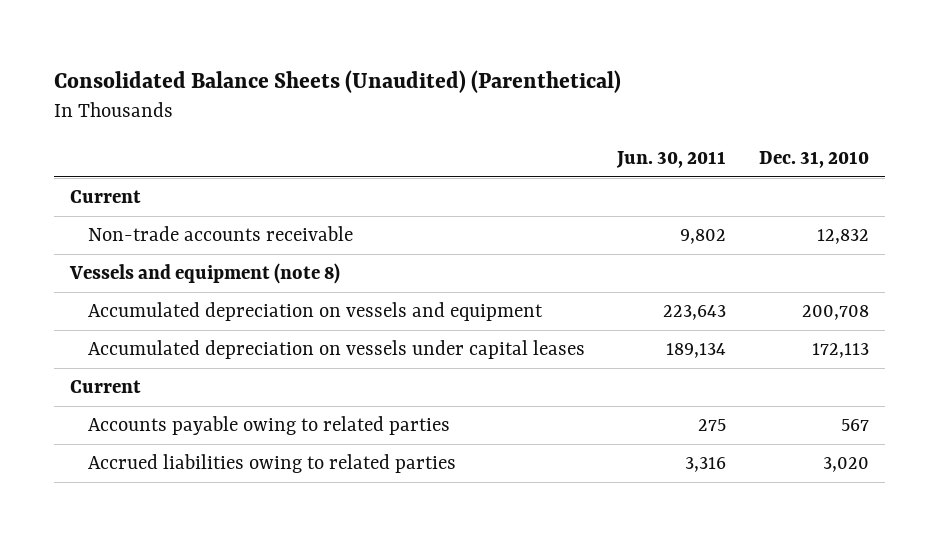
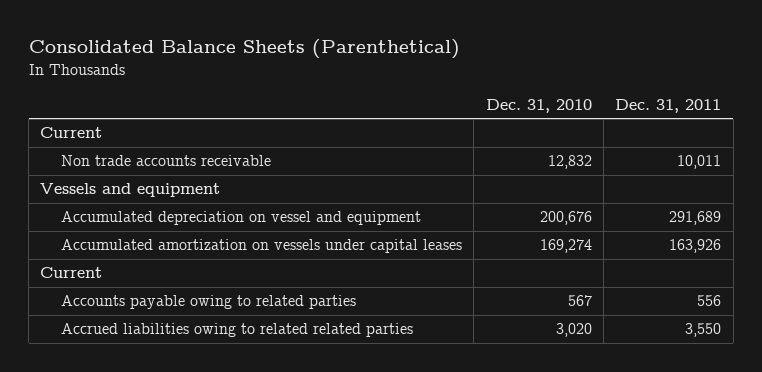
[53,69,621,93] Consolidated Balance Sheets (Unaudited) (Parenthetical) -> [28,39,460,60] Consolidated Balance Sheets (Parenthetical)
[616,150,727,168] Jun. 30, 2011 -> none
none -> [615,99,722,114] Dec. 31, 2011
[88,226,354,242] Non-trade accounts receivable -> [61,155,272,167] Non trade accounts receivable
[69,263,341,285] Vessels and equipment (note 8) -> [40,183,221,198] Vessels and equipment
[88,302,544,322] Accumulated depreciation on vessels and equipment -> [61,211,422,226] Accumulated depreciation on vessel and equipment
[801,305,869,321] 200,708 -> [539,211,592,226] 200,676
[88,340,586,360] Accumulated depreciation on vessels under capital leases -> [61,239,463,254] Accumulated amortization on vessels under capital leases
[811,343,869,359] 172,113 -> [539,239,592,254] 169,274
[88,454,457,474] Accrued liabilities owing to related parties -> [61,323,414,338] Accrued liabilities owing to related related parties

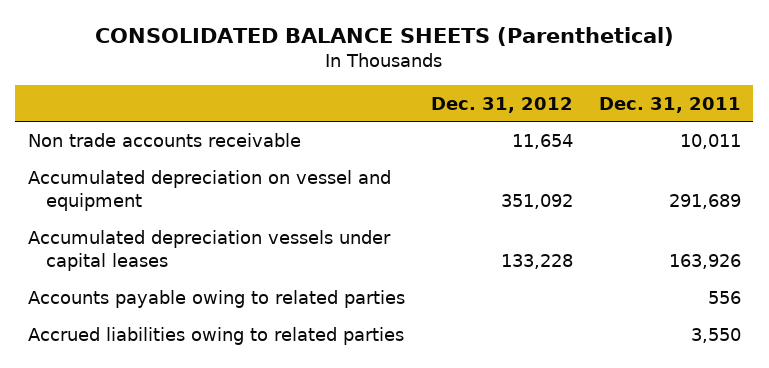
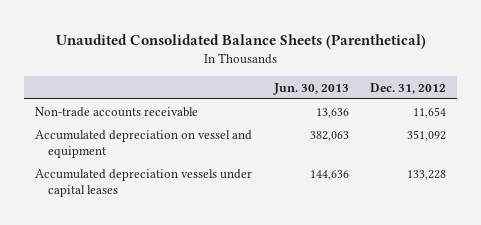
[95,26,675,46] CONSOLIDATED BALANCE SHEETS (Parenthetical) -> [55,33,426,49] Unaudited Consolidated Balance Sheets (Parenthetical)
[598,96,741,113] Dec. 31, 2011 -> none
none -> [272,82,349,95] Jun. 30, 2013
[28,132,302,147] Non trade accounts receivable -> [35,106,199,117] Non-trade accounts receivable
[28,289,406,308] Accounts payable owing to related parties -> none
[28,326,405,345] Accrued liabilities owing to related parties -> none

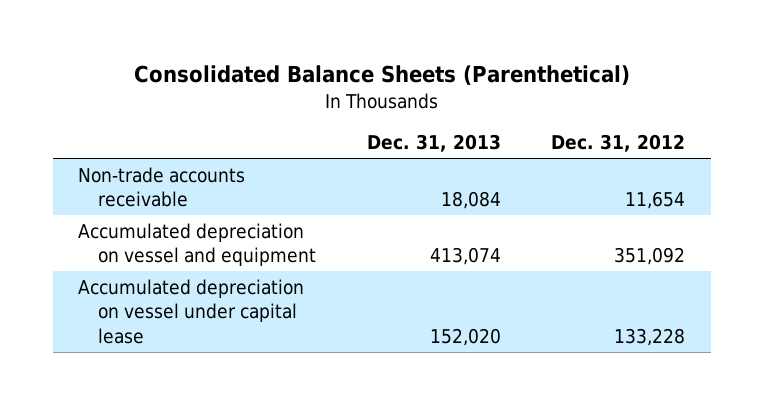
[55,33,426,49] Unaudited Consolidated Balance Sheets (Parenthetical) -> [133,65,630,86] Consolidated Balance Sheets (Parenthetical)
[272,82,349,95] Jun. 30, 2013 -> none
none -> [366,134,501,153] Dec. 31, 2013
[35,168,253,198] Accumulated depreciation vessels under capital leases -> [78,278,305,344] Accumulated depreciation on vessel under capital lease

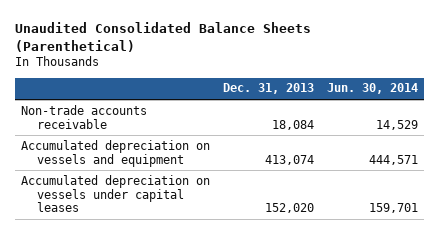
[133,65,630,86] Consolidated Balance Sheets (Parenthetical) -> [14,21,311,52] Unaudited Consolidated Balance Sheets (Parenthetical)
[551,134,686,153] Dec. 31, 2012 -> none
none -> [326,83,418,95] Jun. 30, 2014
[78,222,316,267] Accumulated depreciation on vessel and equipment -> [21,139,211,167] Accumulated depreciation on vessels and equipment
[78,278,305,344] Accumulated depreciation on vessel under capital lease -> [21,174,211,213] Accumulated depreciation on vessels under capital leases

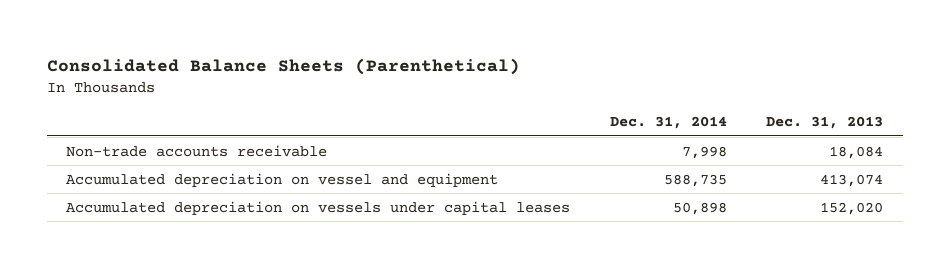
[14,21,311,52] Unaudited Consolidated Balance Sheets (Parenthetical) -> [46,57,520,75] Consolidated Balance Sheets (Parenthetical)
[326,83,418,95] Jun. 30, 2014 -> none
none -> [609,116,727,130] Dec. 31, 2014
[21,139,211,167] Accumulated depreciation on vessels and equipment -> [66,172,499,187] Accumulated depreciation on vessel and equipment

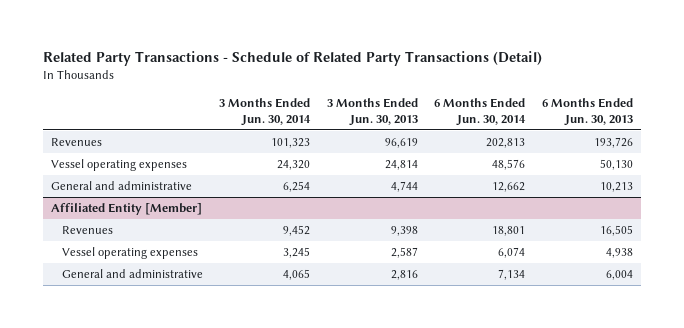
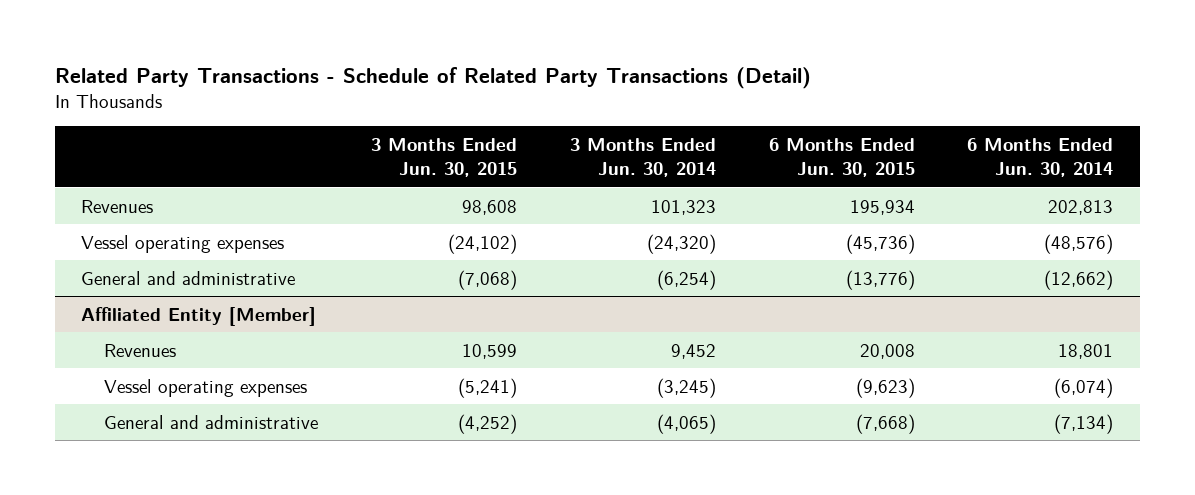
[326,97,418,126] 3 Months Ended Jun. 30, 2013 -> none
[541,97,633,126] 6 Months Ended Jun. 30, 2013 -> none
none -> [371,138,518,177] 3 Months Ended Jun. 30, 2015
none -> [768,138,915,177] 6 Months Ended Jun. 30, 2015
[277,160,311,171] 24,320 -> [646,233,716,254] (24,320)
[492,159,526,171] 48,576 -> [1044,233,1114,254] (48,576)
[283,181,311,193] 6,254 -> [656,269,716,290] (6,254)
[492,182,526,193] 12,662 -> [1044,269,1114,290] (12,662)
[283,247,311,259] 3,245 -> [656,377,716,398] (3,245)
[498,247,526,259] 6,074 -> [1054,377,1114,398] (6,074)
[283,269,311,281] 4,065 -> [656,413,716,434] (4,065)
[498,269,526,281] 7,134 -> [1054,413,1114,434] (7,134)

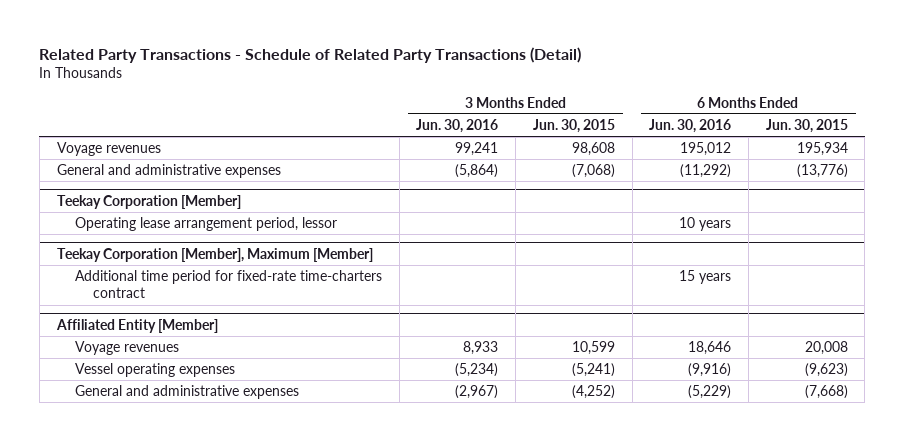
[569,138,716,177] 3 Months Ended Jun. 30, 2014 -> none
[967,138,1114,177] 6 Months Ended Jun. 30, 2014 -> none
none -> [416,118,499,133] Jun. 30, 2016
none -> [649,118,732,133] Jun. 30, 2016
[81,234,285,253] Vessel operating expenses -> none
[81,199,154,213] Revenues -> [56,142,161,157] Voyage revenues
[81,270,296,285] General and administrative -> [56,164,281,179] General and administrative expenses
none -> [56,194,241,209] Teekay Corporation [Member]
none -> [74,217,337,232] Operating lease arrangement period, lessor
none -> [56,247,373,262] Teekay Corporation [Member], Maximum [Member]
none -> [74,270,382,299] Additional time period for fixed-rate time-charters contract
[104,343,177,357] Revenues -> [74,341,179,356] Voyage revenues
[104,414,319,429] General and administrative -> [74,385,299,400] General and administrative expenses

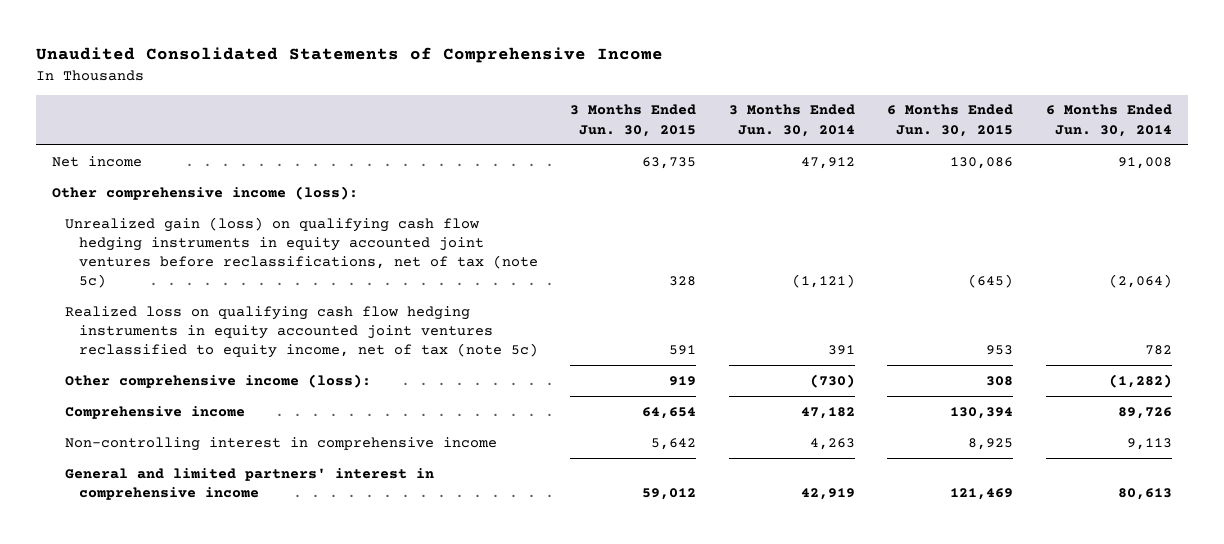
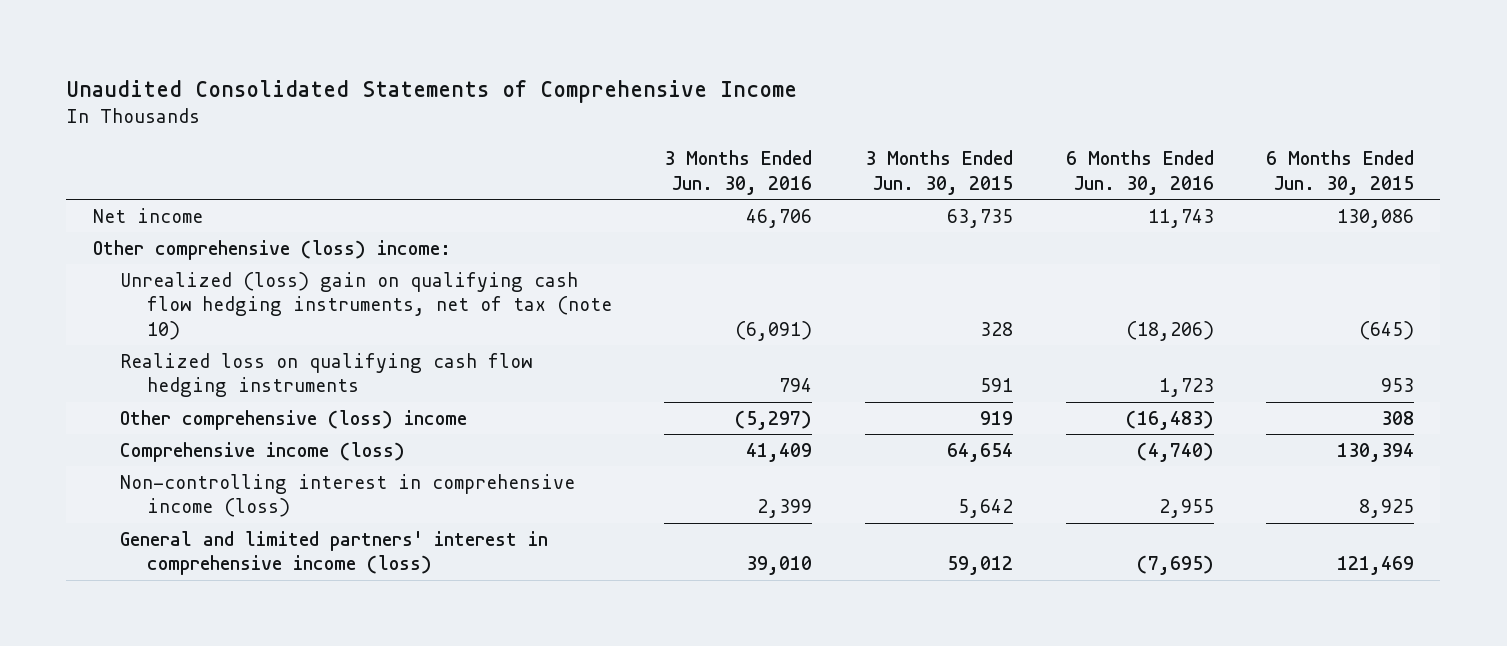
[728,104,855,137] 3 Months Ended Jun. 30, 2014 -> none
[1045,104,1172,137] 6 Months Ended Jun. 30, 2014 -> none
none -> [664,150,813,195] 3 Months Ended Jun. 30, 2016
none -> [1065,150,1214,195] 6 Months Ended Jun. 30, 2016
[52,185,359,200] Other comprehensive income (loss): -> [92,239,451,260] Other comprehensive (loss) income:
[65,216,538,289] Unrealized gain (loss) on qualifying cash flow hedging instruments in equity accounted joint ventures before reclassifications, net of tax (note 5c) -> [119,271,612,341] Unrealized (loss) gain on qualifying cash flow hedging instruments, net of tax (note 10)
[65,305,538,359] Realized loss on qualifying cash flow hedging instruments in equity accounted joint ventures reclassified to equity income, net of tax (note 5c) -> [119,352,532,398] Realized loss on qualifying cash flow hedging instruments
[65,373,372,388] Other comprehensive income (loss): -> [119,409,467,430] Other comprehensive (loss) income
[65,405,246,419] Comprehensive income -> [119,441,405,462] Comprehensive income (loss)
[65,436,498,451] Non-controlling interest in comprehensive income -> [119,473,575,518] Non-controlling interest in comprehensive income (loss)
[65,467,435,500] General and limited partners' interest in comprehensive income -> [119,530,548,576] General and limited partners' interest in comprehensive income (loss)

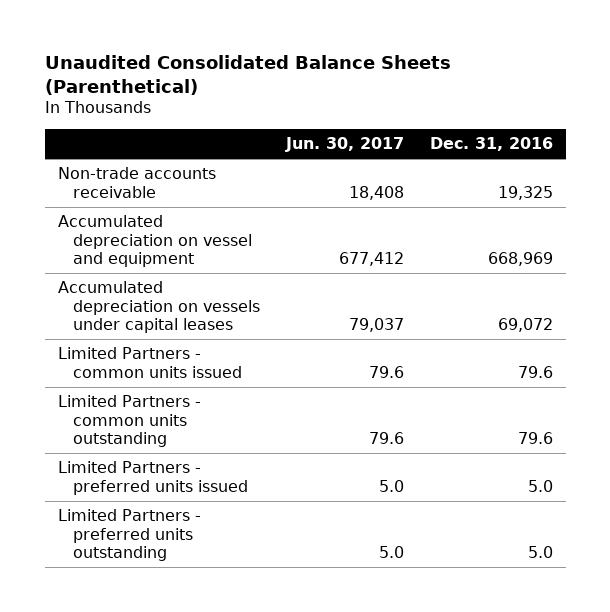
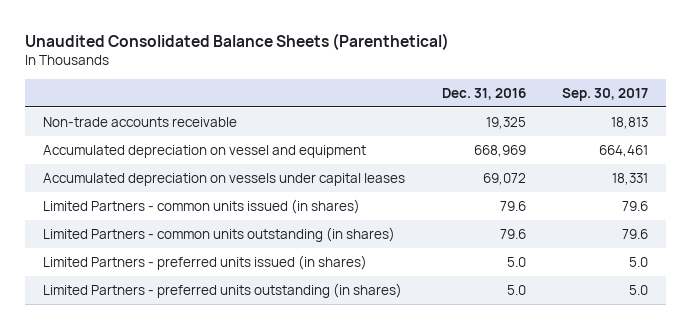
[285,137,405,153] Jun. 30, 2017 -> none
none -> [561,87,648,101] Sep. 30, 2017
[57,347,243,378] Limited Partners - common units issued -> [43,199,361,215] Limited Partners - common units issued (in shares)
[57,395,201,448] Limited Partners - common units outstanding -> [43,227,396,243] Limited Partners - common units outstanding (in shares)
[57,461,249,495] Limited Partners - preferred units issued -> [43,255,368,271] Limited Partners - preferred units issued (in shares)
[57,509,201,562] Limited Partners - preferred units outstanding -> [43,283,403,299] Limited Partners - preferred units outstanding (in shares)

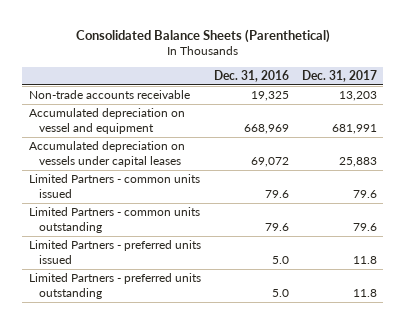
[25,32,450,50] Unaudited Consolidated Balance Sheets (Parenthetical) -> [75,29,330,44] Consolidated Balance Sheets (Parenthetical)
[561,87,648,101] Sep. 30, 2017 -> none
none -> [301,69,377,82] Dec. 31, 2017
[43,199,361,215] Limited Partners - common units issued (in shares) -> [28,173,200,198] Limited Partners - common units issued
[43,227,396,243] Limited Partners - common units outstanding (in shares) -> [28,206,200,233] Limited Partners - common units outstanding
[43,255,368,271] Limited Partners - preferred units issued (in shares) -> [28,239,201,264] Limited Partners - preferred units issued
[43,283,403,299] Limited Partners - preferred units outstanding (in shares) -> [28,272,201,299] Limited Partners - preferred units outstanding

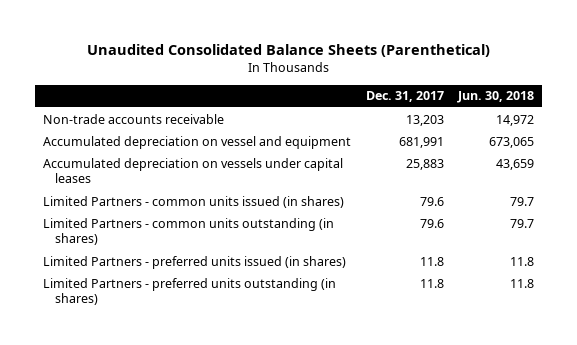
[75,29,330,44] Consolidated Balance Sheets (Parenthetical) -> [86,44,490,58] Unaudited Consolidated Balance Sheets (Parenthetical)
[213,69,289,82] Dec. 31, 2016 -> none
none -> [457,91,535,104] Jun. 30, 2018
[28,173,200,198] Limited Partners - common units issued -> [42,195,344,208] Limited Partners - common units issued (in shares)
[28,206,200,233] Limited Partners - common units outstanding -> [42,217,334,246] Limited Partners - common units outstanding (in shares)
[28,239,201,264] Limited Partners - preferred units issued -> [42,255,346,269] Limited Partners - preferred units issued (in shares)
[28,272,201,299] Limited Partners - preferred units outstanding -> [42,277,336,306] Limited Partners - preferred units outstanding (in shares)

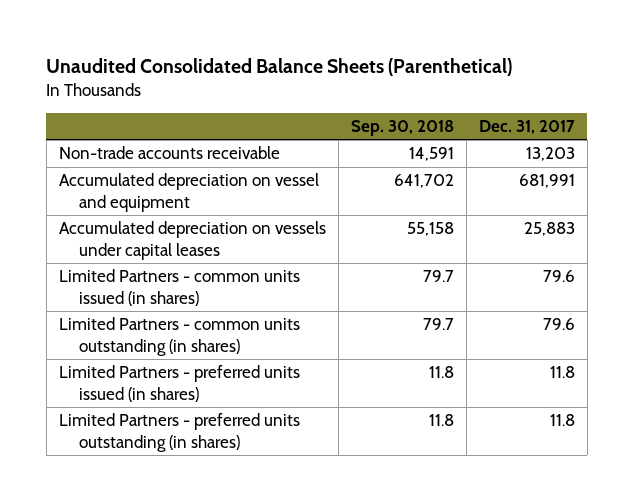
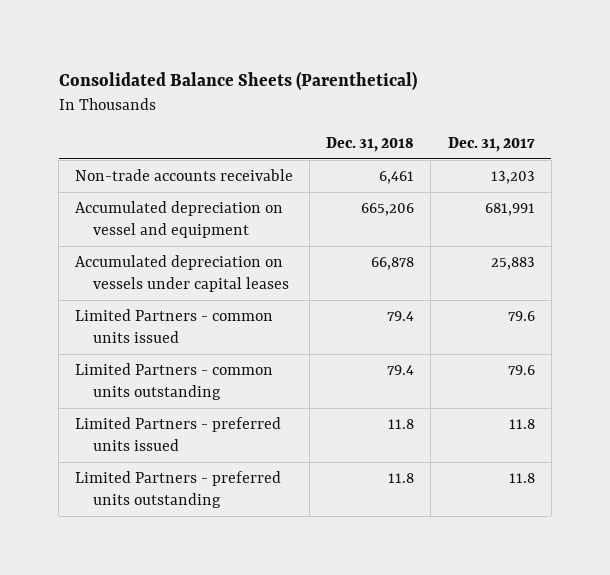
[46,57,513,76] Unaudited Consolidated Balance Sheets (Parenthetical) -> [58,71,417,91] Consolidated Balance Sheets (Parenthetical)
[350,119,454,136] Sep. 30, 2018 -> none
none -> [326,136,415,152] Dec. 31, 2018
[58,269,300,306] Limited Partners - common units issued (in shares) -> [75,308,274,343] Limited Partners - common units issued
[58,317,300,356] Limited Partners - common units outstanding (in shares) -> [75,362,274,400] Limited Partners - common units outstanding
[58,365,300,402] Limited Partners - preferred units issued (in shares) -> [75,416,282,451] Limited Partners - preferred units issued
[58,413,300,452] Limited Partners - preferred units outstanding (in shares) -> [75,470,282,508] Limited Partners - preferred units outstanding

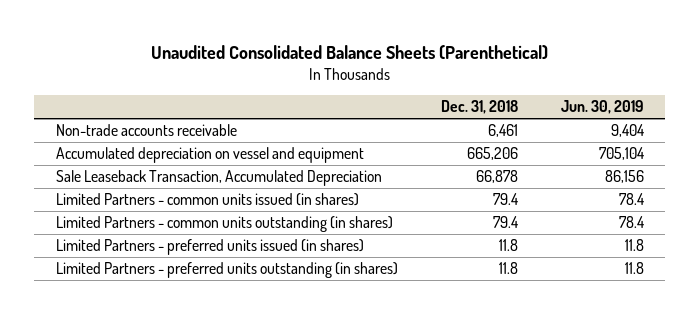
[58,71,417,91] Consolidated Balance Sheets (Parenthetical) -> [150,44,548,60] Unaudited Consolidated Balance Sheets (Parenthetical)
[447,136,535,152] Dec. 31, 2017 -> none
none -> [560,100,644,115] Jun. 30, 2019
[75,254,289,292] Accumulated depreciation on vessels under capital leases -> [55,170,382,187] Sale Leaseback Transaction, Accumulated Depreciation
[75,308,274,343] Limited Partners - common units issued -> [55,193,359,207] Limited Partners - common units issued (in shares)
[75,362,274,400] Limited Partners - common units outstanding -> [55,216,393,233] Limited Partners - common units outstanding (in shares)
[75,416,282,451] Limited Partners - preferred units issued -> [55,239,364,256] Limited Partners - preferred units issued (in shares)
[75,470,282,508] Limited Partners - preferred units outstanding -> [55,262,398,279] Limited Partners - preferred units outstanding (in shares)

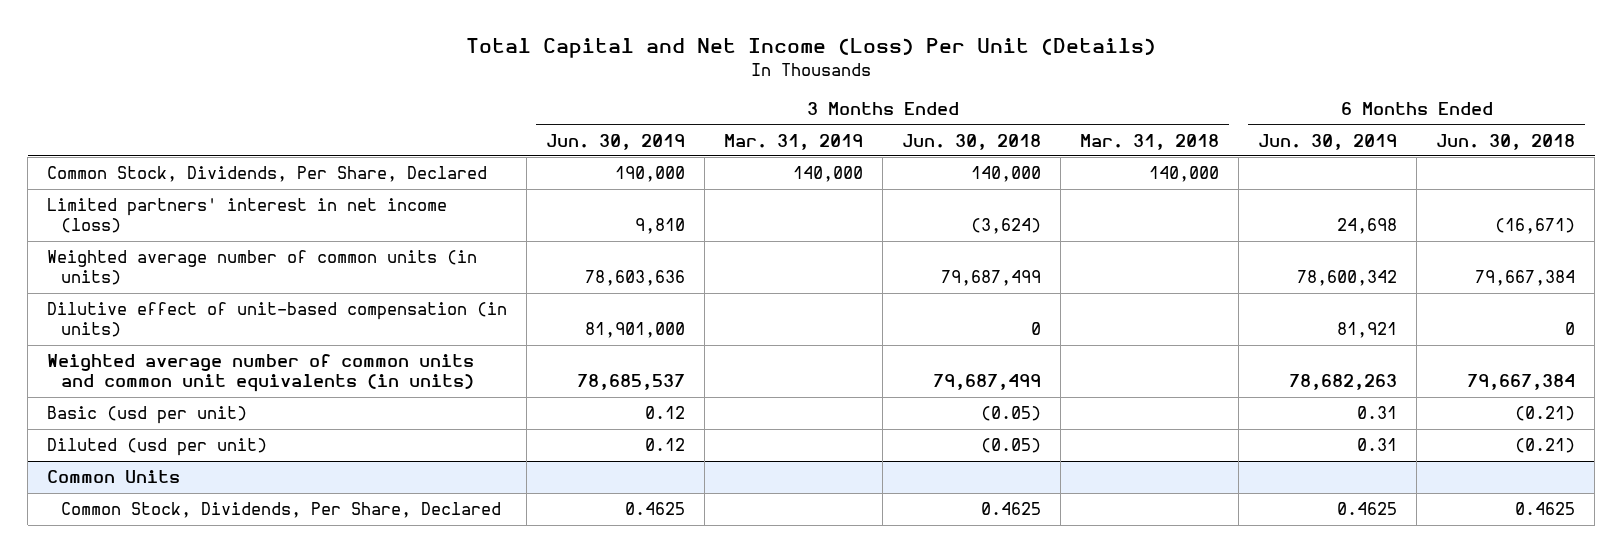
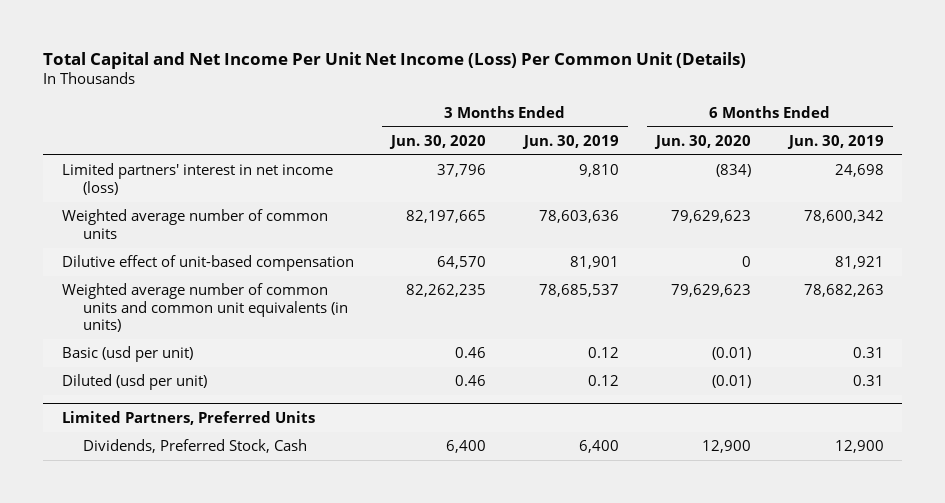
[466,38,1157,59] Total Capital and Net Income (Loss) Per Unit (Details) -> [42,51,746,69] Total Capital and Net Income Per Unit Net Income (Loss) Per Common Unit (Details)
[724,133,864,150] Mar. 31, 2019 -> none
[902,133,1042,150] Jun. 30, 2018 -> none
[1080,133,1220,150] Mar. 31, 2018 -> none
[1436,133,1576,150] Jun. 30, 2018 -> none
none -> [389,134,487,149] Jun. 30, 2020
none -> [654,134,752,149] Jun. 30, 2020
[47,166,488,183] Common Stock, Dividends, Per Share, Declared -> none
[47,250,478,286] Weighted average number of common units (in units) -> [61,209,328,239] Weighted average number of common units
[47,302,508,338] Dilutive effect of unit-based compensation (in units) -> [61,255,354,272] Dilutive effect of unit-based compensation
[585,322,686,339] 81,901,000 -> [569,256,619,270] 81,901
[47,470,181,484] Common Units -> none
[60,502,501,519] Common Stock, Dividends, Per Share, Declared -> none
none -> [61,410,315,425] Limited Partners, Preferred Units
none -> [83,439,308,454] Dividends, Preferred Stock, Cash

